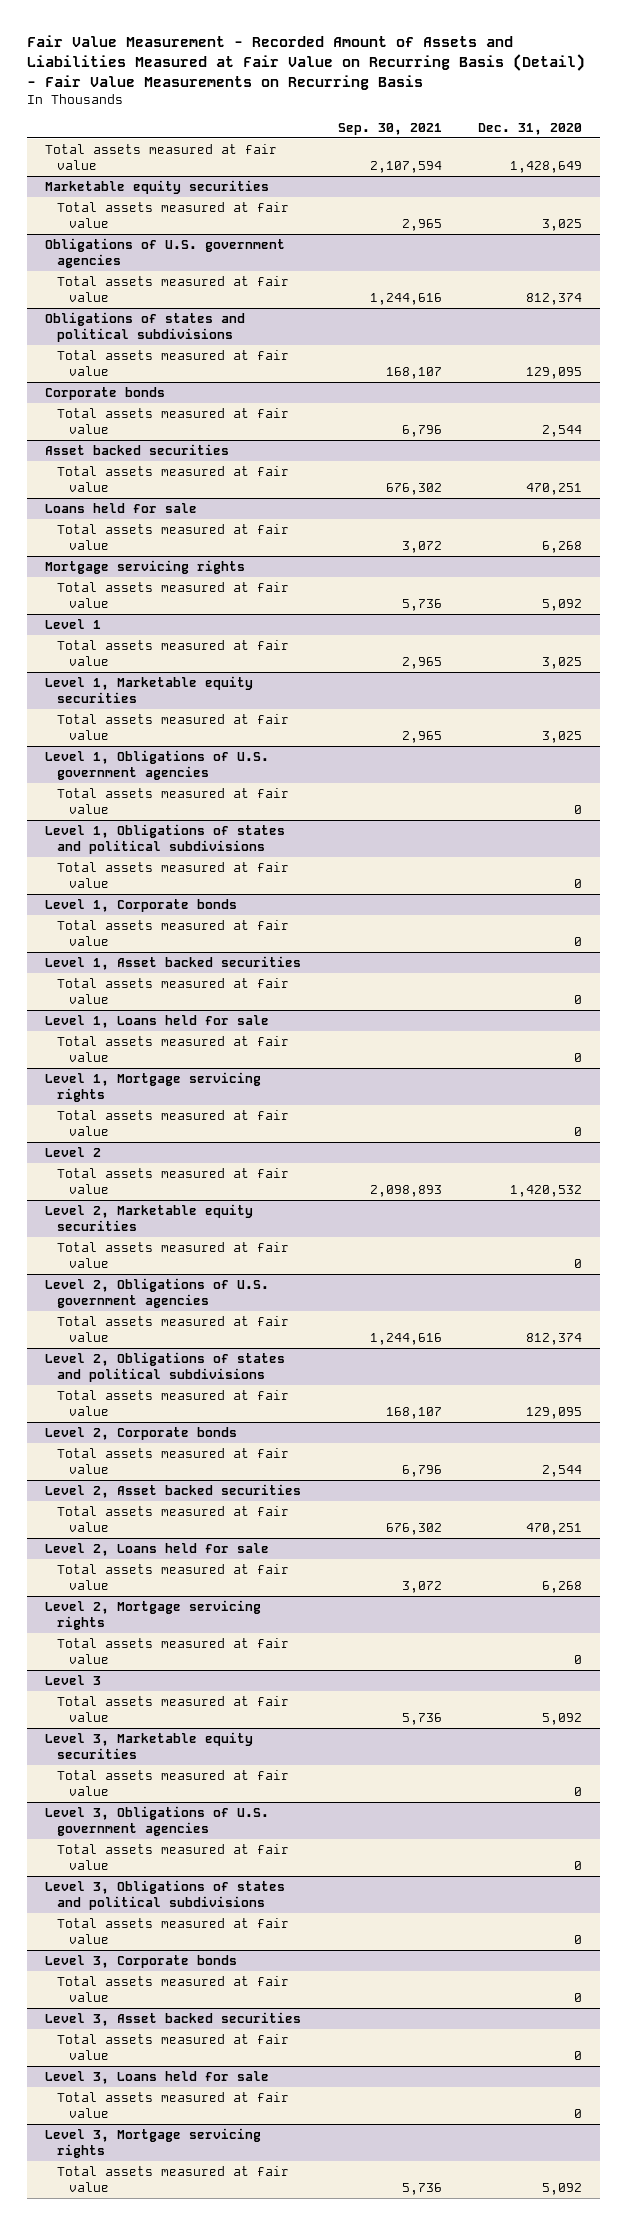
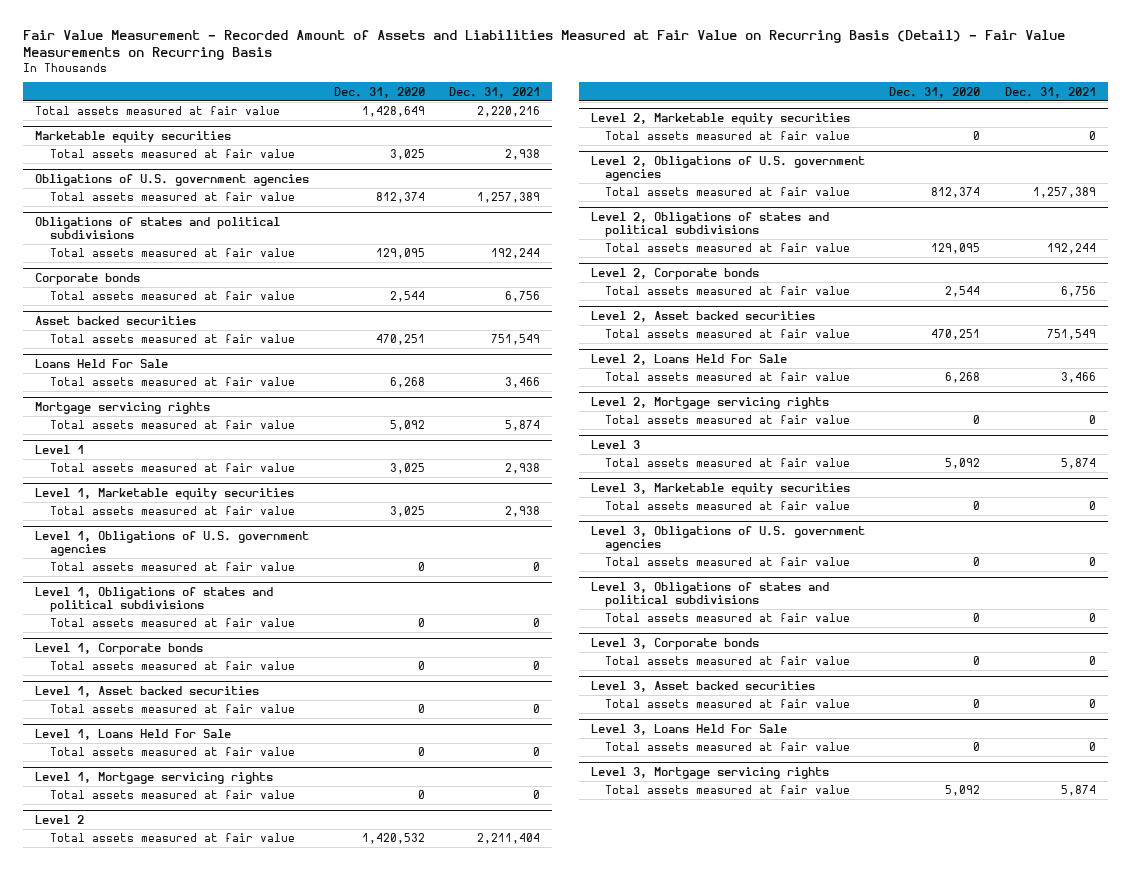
[337,122,442,135] Sep. 30, 2021 -> none
none -> [448,86,540,98] Dec. 31, 2021
[45,502,198,513] Loans held for sale -> [35,358,169,368] Loans Held For Sale
[45,1014,270,1028] Level 1, Loans held for sale -> [35,728,232,740] Level 1, Loans Held For Sale
[45,1542,270,1556] Level 2, Loans held for sale -> [591,353,788,365] Level 2, Loans Held For Sale
[45,2070,270,2084] Level 3, Loans held for sale -> [591,723,788,735] Level 3, Loans Held For Sale

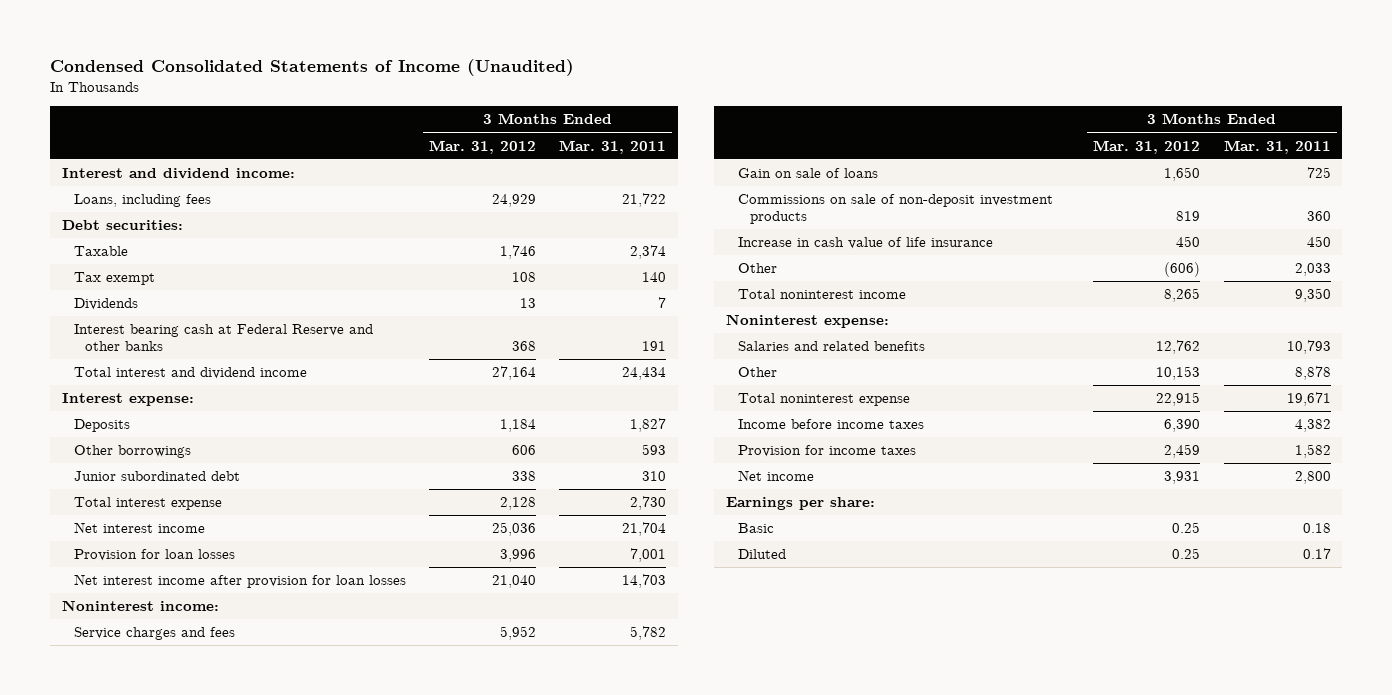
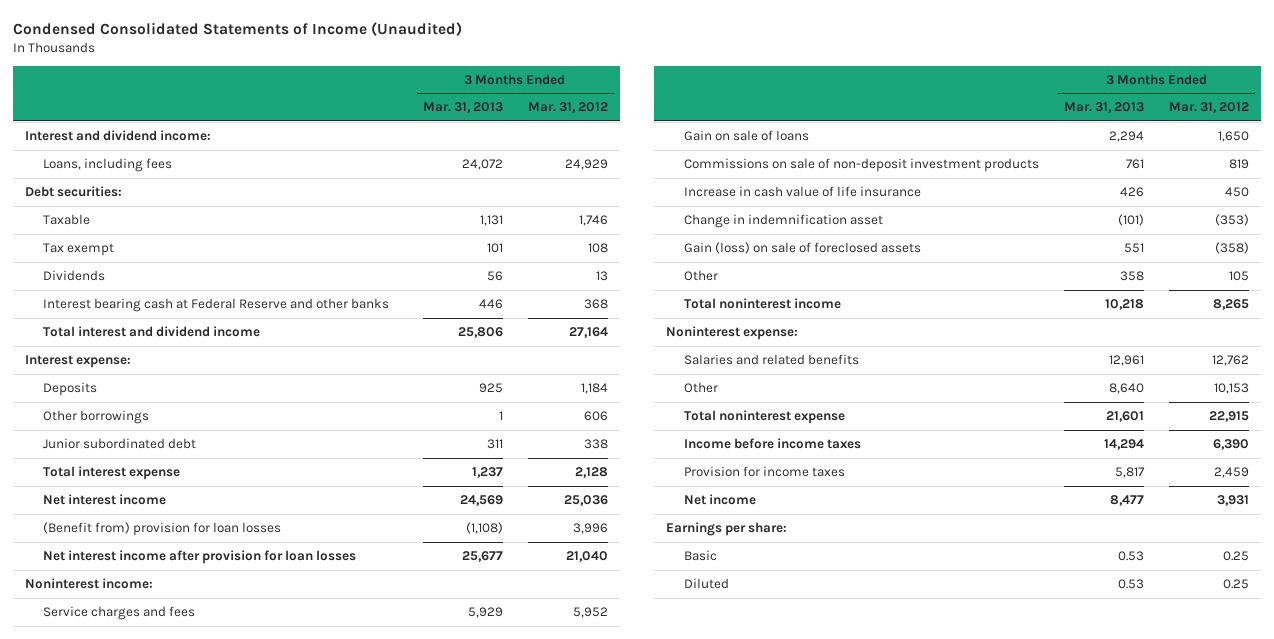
[559,139,667,154] Mar. 31, 2011 -> none
none -> [422,102,503,114] Mar. 31, 2013
[73,549,235,562] Provision for loan losses -> [42,522,281,537] (Benefit from) provision for loan losses
none -> [684,214,884,229] Change in indemnification asset
none -> [684,242,922,255] Gain (loss) on sale of foreclosed assets
[1164,262,1201,278] (606) -> [1228,271,1249,282] 105

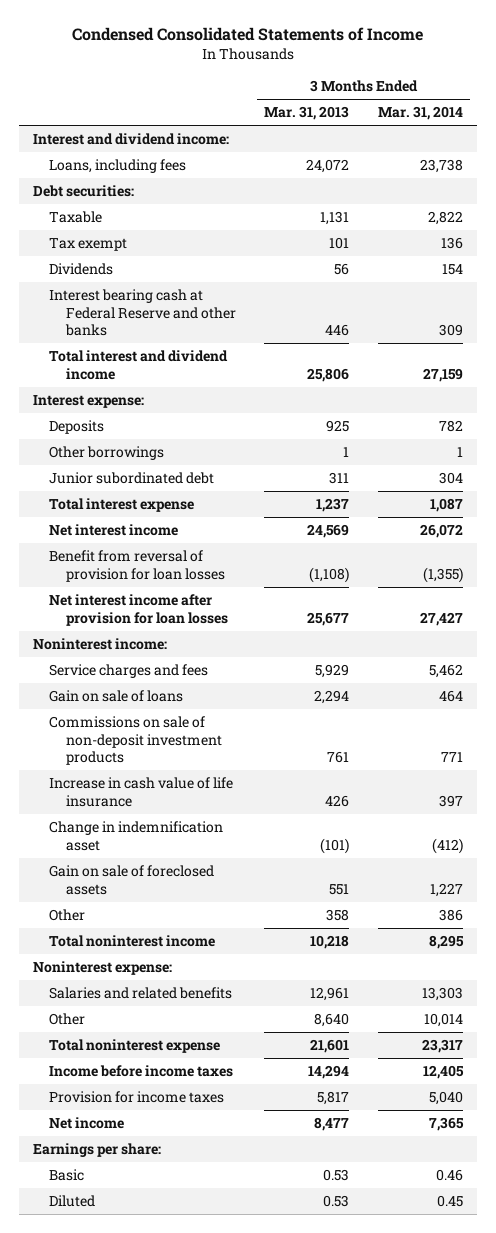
[12,21,462,36] Condensed Consolidated Statements of Income (Unaudited) -> [72,27,424,42] Condensed Consolidated Statements of Income
[527,102,608,114] Mar. 31, 2012 -> none
none -> [378,106,464,121] Mar. 31, 2014
[42,522,281,537] (Benefit from) provision for loan losses -> [49,550,225,582] Benefit from reversal of provision for loan losses
[684,242,922,255] Gain (loss) on sale of foreclosed assets -> [49,865,215,895] Gain on sale of foreclosed assets

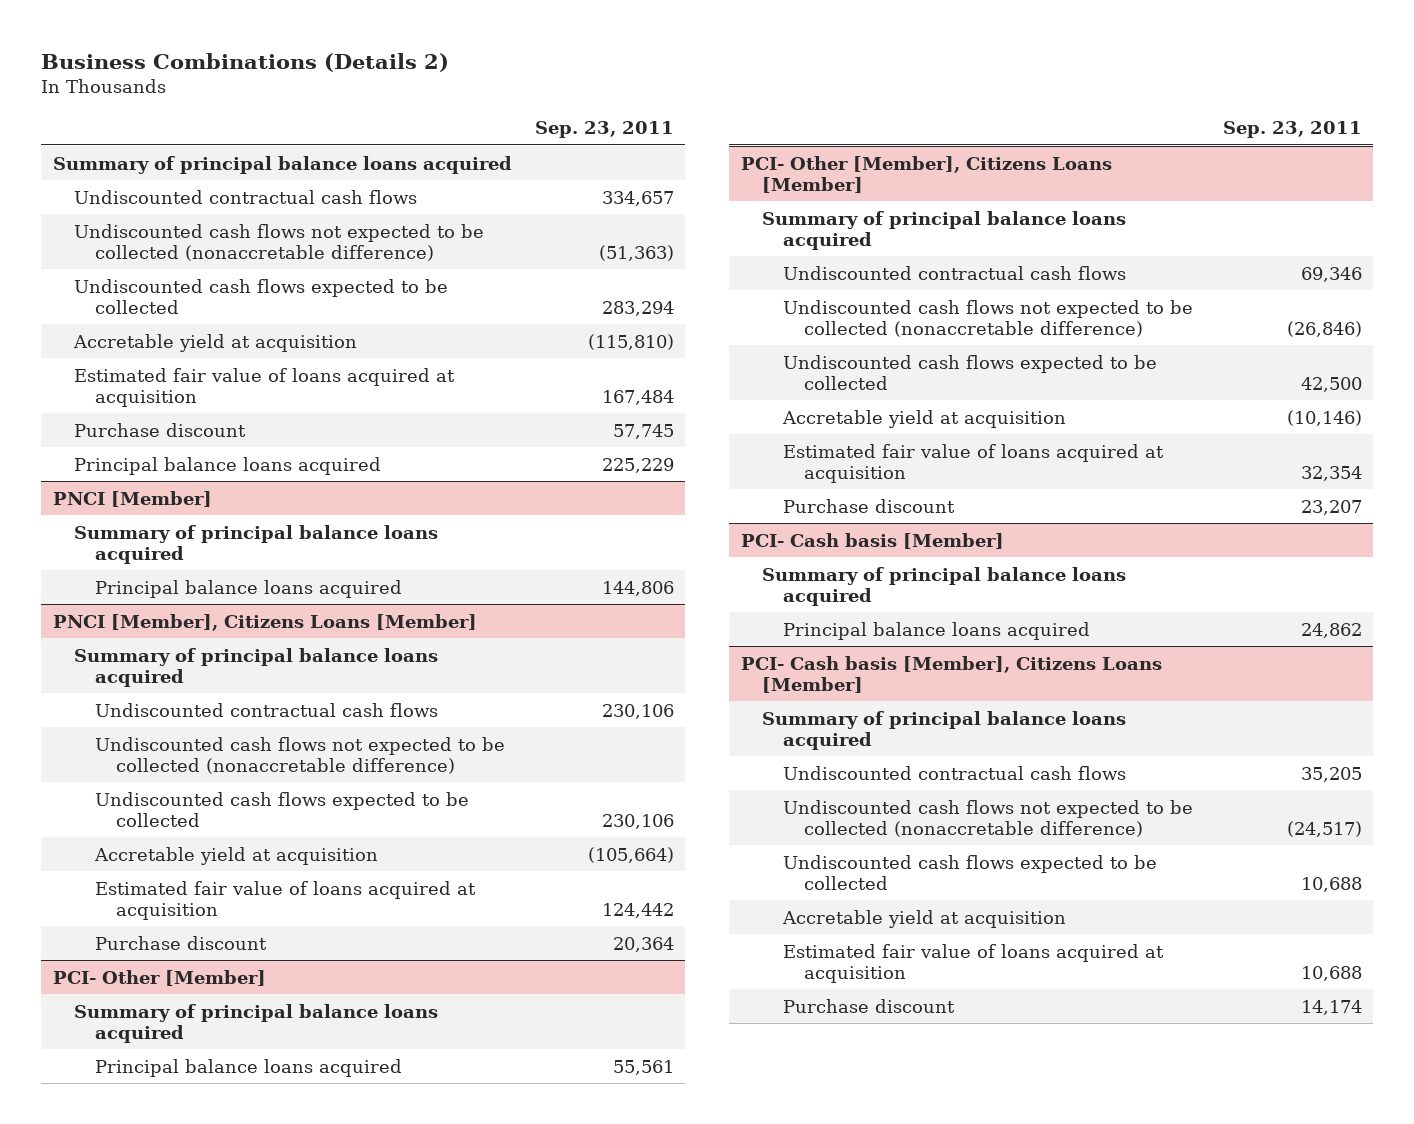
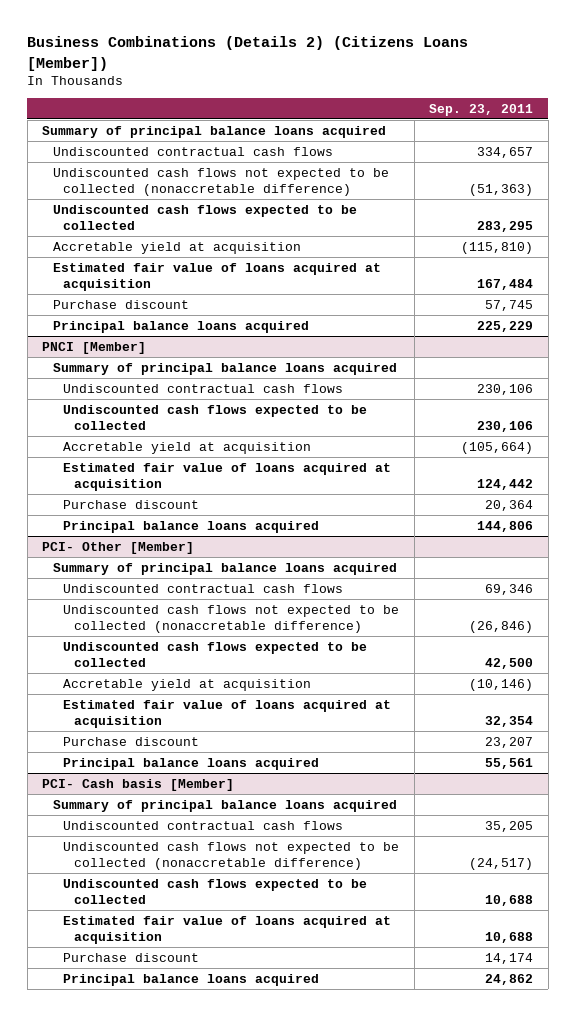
[41,52,450,72] Business Combinations (Details 2) -> [27,36,469,71] Business Combinations (Details 2) (Citizens Loans [Member])
[601,300,674,316] 283,294 -> [477,220,534,232] 283,295
[52,613,477,631] PNCI [Member], Citizens Loans [Member] -> none
[73,647,438,687] Summary of principal balance loans acquired -> none
[95,736,506,774] Undiscounted cash flows not expected to be collected (nonaccretable difference) -> none
[95,579,403,598] Principal balance loans acquired -> [63,520,320,533] Principal balance loans acquired
[740,155,1112,193] PCI- Other [Member], Citizens Loans [Member] -> none
[762,210,1127,250] Summary of principal balance loans acquired -> none
[95,1058,403,1077] Principal balance loans acquired -> [63,757,320,770] Principal balance loans acquired
[740,655,1162,693] PCI- Cash basis [Member], Citizens Loans [Member] -> none
[762,710,1127,750] Summary of principal balance loans acquired -> none
[782,909,1067,928] Accretable yield at acquisition -> none
[783,621,1091,640] Principal balance loans acquired -> [63,973,320,986] Principal balance loans acquired

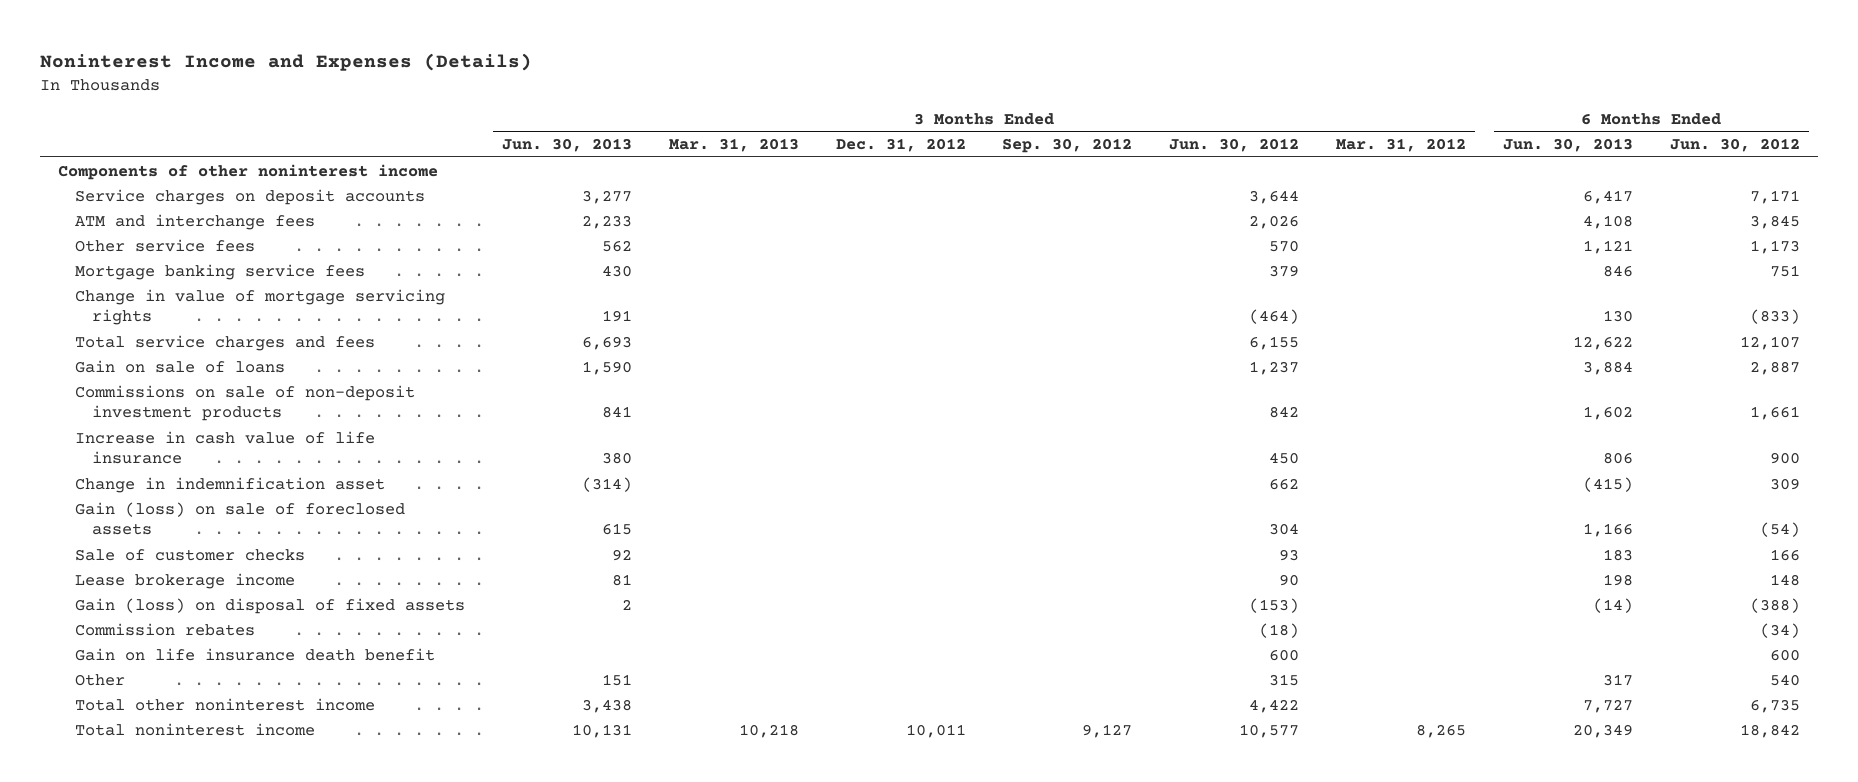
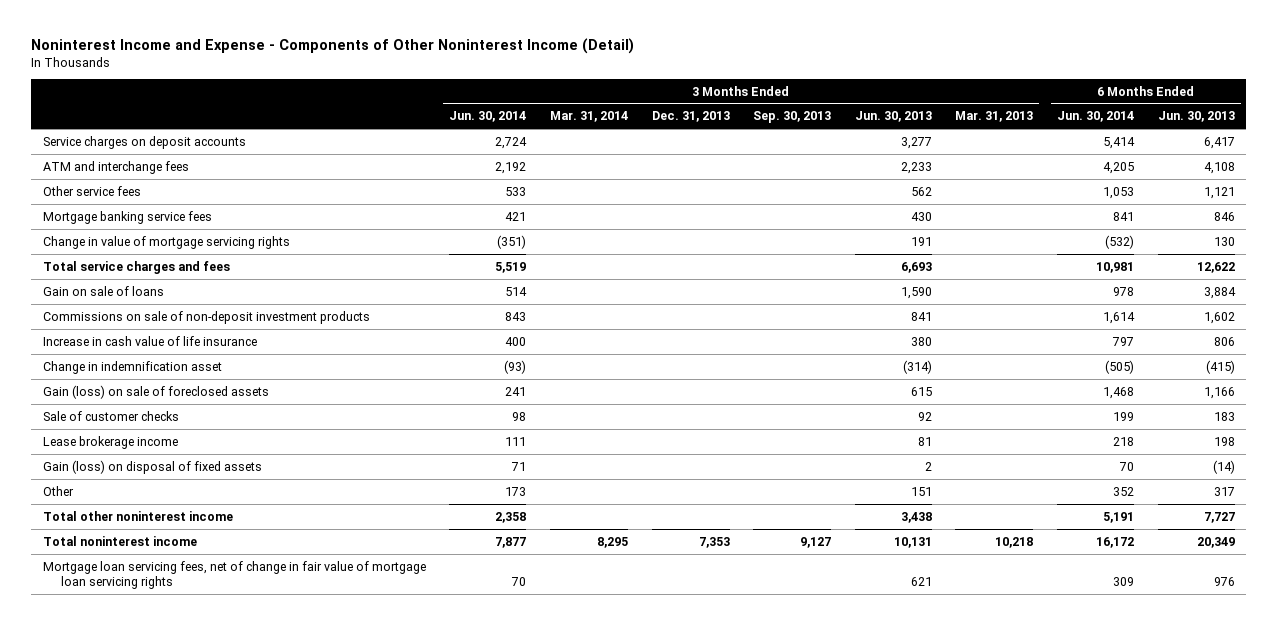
[40,52,533,71] Noninterest Income and Expenses (Details) -> [30,38,634,55] Noninterest Income and Expense - Components of Other Noninterest Income (Detail)
[835,138,966,153] Dec. 31, 2012 -> none
[1002,138,1133,154] Sep. 30, 2012 -> none
[1169,138,1300,153] Jun. 30, 2012 -> none
[1335,138,1466,153] Mar. 31, 2012 -> none
[1669,138,1800,153] Jun. 30, 2012 -> none
none -> [449,111,527,123] Jun. 30, 2014
none -> [549,111,628,123] Mar. 31, 2014
none -> [651,111,730,123] Dec. 31, 2013
none -> [753,111,832,124] Sep. 30, 2013
none -> [1057,111,1135,123] Jun. 30, 2014
[58,163,439,180] Components of other noninterest income -> none
[75,622,256,636] Commission rebates -> none
[75,647,436,661] Gain on life insurance death benefit -> none
none -> [42,560,426,590] Mortgage loan servicing fees, net of change in fair value of mortgage loan servicing rights

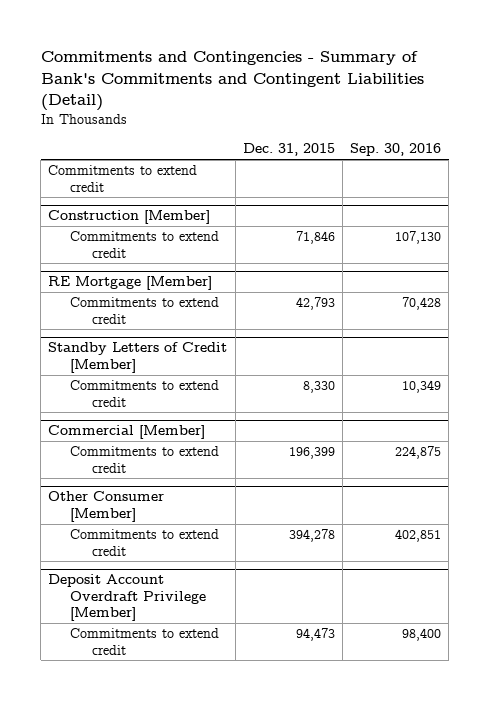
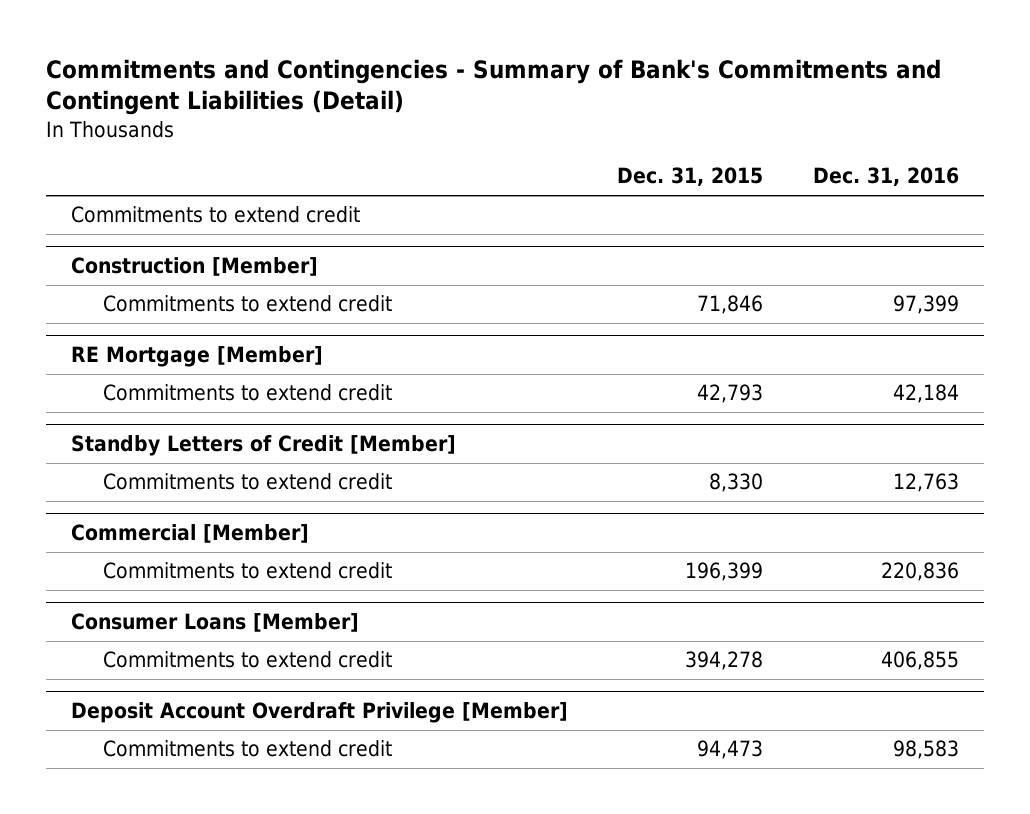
[350,143,442,157] Sep. 30, 2016 -> none
none -> [812,167,959,187] Dec. 31, 2016
[48,491,165,522] Other Consumer [Member] -> [70,613,359,633] Consumer Loans [Member]

